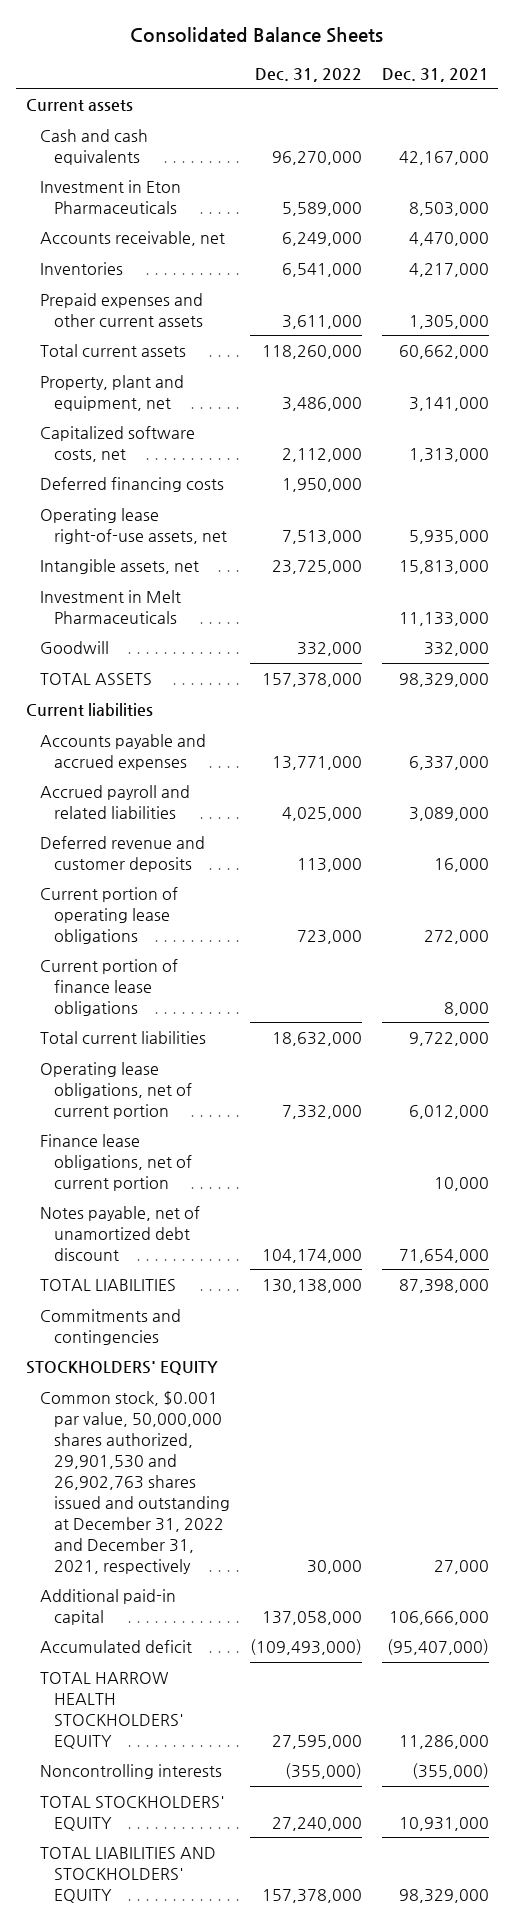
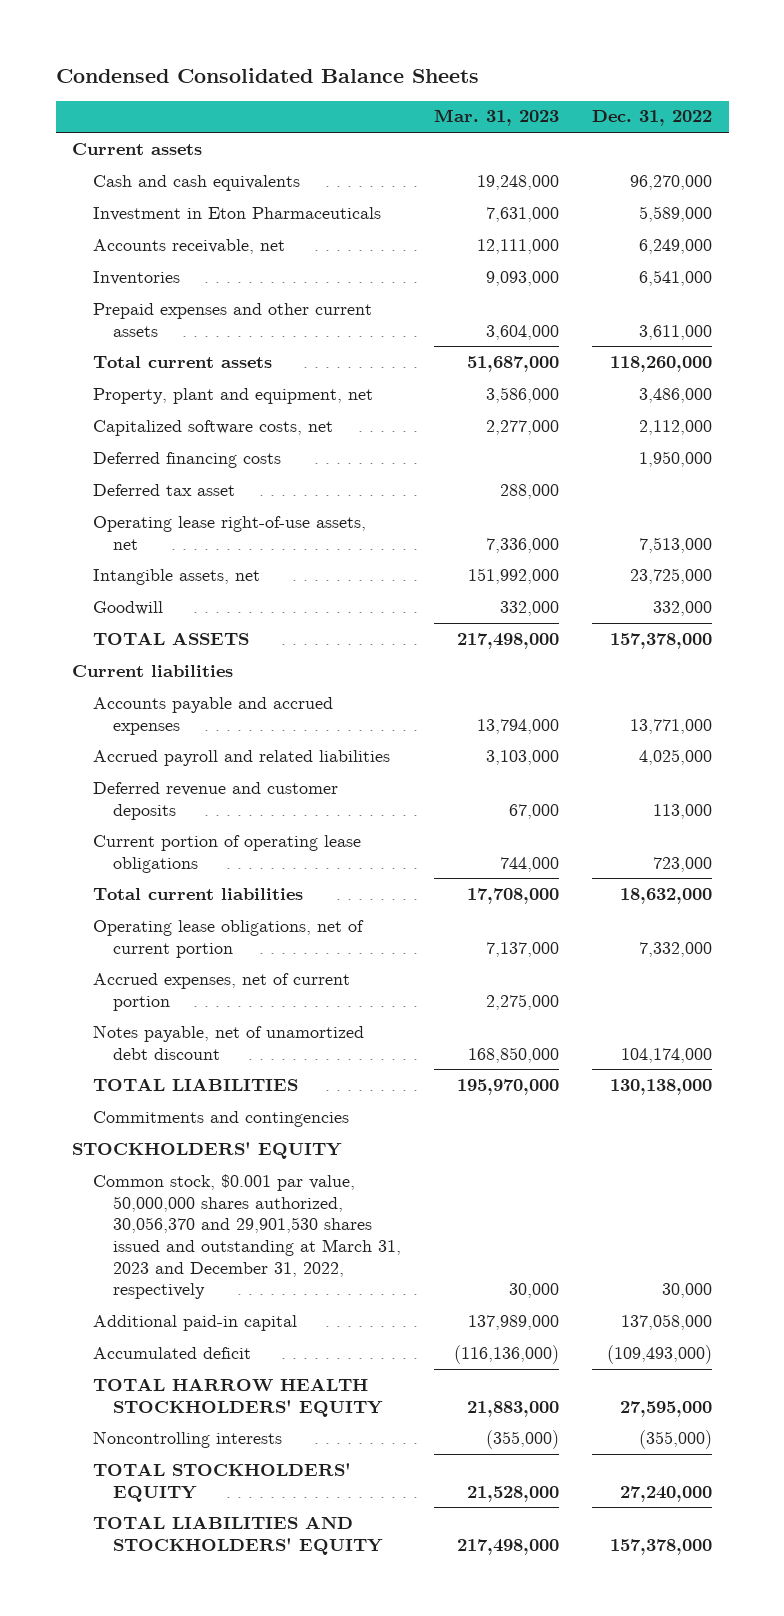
[130,27,384,44] Consolidated Balance Sheets -> [55,67,479,83] Condensed Consolidated Balance Sheets
[381,67,489,82] Dec. 31, 2021 -> none
none -> [434,109,560,127] Mar. 31, 2023
none -> [92,483,235,496] Deferred tax asset
[40,589,182,624] Investment in Melt Pharmaceuticals -> none
[40,958,179,1016] Current portion of finance lease obligations -> none
[40,1133,193,1191] Finance lease obligations, net of current portion -> none
none -> [92,972,350,1011] Accrued expenses, net of current portion
[40,1390,231,1574] Common stock, $0.001 par value, 50,000,000 shares authorized, 29,901,530 and 26,902,763 shares issued and outstanding at December 31, 2022 and December 31, 2021, respectively -> [92,1173,402,1300] Common stock, $0.001 par value, 50,000,000 shares authorized, 30,056,370 and 29,901,530 shares issued and outstanding at March 31, 2023 and December 31, 2022, respectively

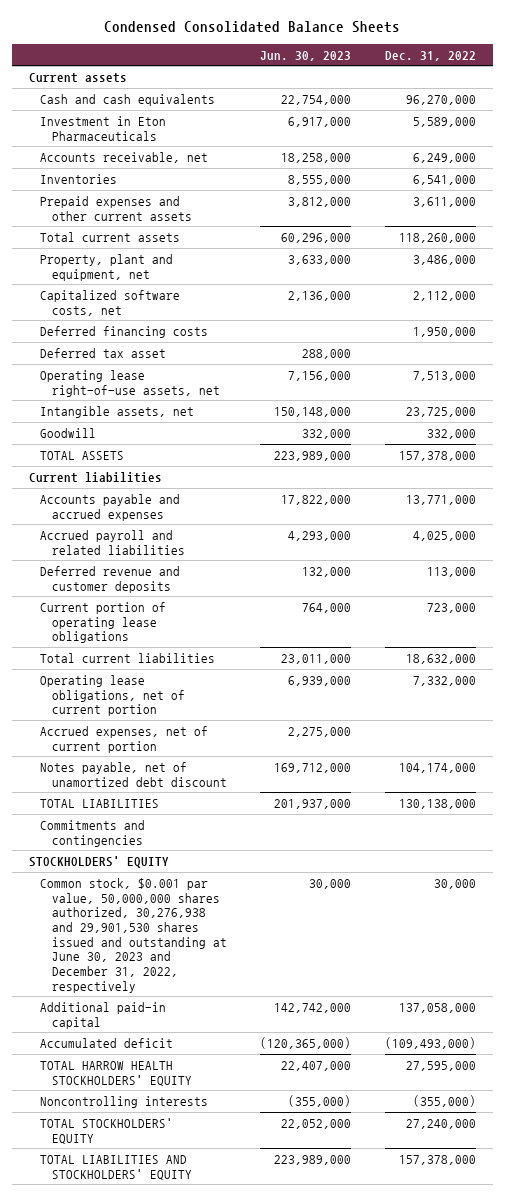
[434,109,560,127] Mar. 31, 2023 -> none
none -> [260,50,352,61] Jun. 30, 2023
[92,1173,402,1300] Common stock, $0.001 par value, 50,000,000 shares authorized, 30,056,370 and 29,901,530 shares issued and outstanding at March 31, 2023 and December 31, 2022, respectively -> [40,877,227,993] Common stock, $0.001 par value, 50,000,000 shares authorized, 30,276,938 and 29,901,530 shares issued and outstanding at June 30, 2023 and December 31, 2022, respectively

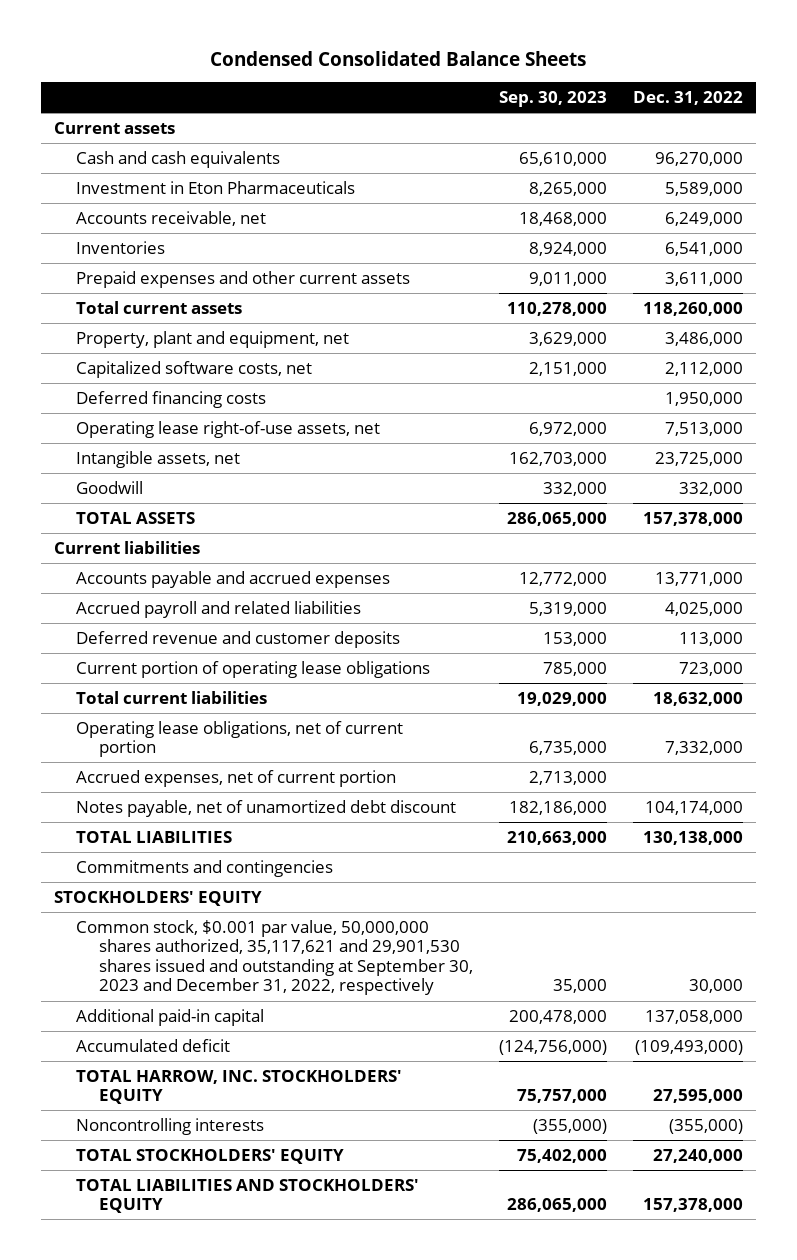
[260,50,352,61] Jun. 30, 2023 -> none
none -> [498,90,607,107] Sep. 30, 2023
[40,347,167,358] Deferred tax asset -> none
[40,877,227,993] Common stock, $0.001 par value, 50,000,000 shares authorized, 30,276,938 and 29,901,530 shares issued and outstanding at June 30, 2023 and December 31, 2022, respectively -> [76,919,473,996] Common stock, $0.001 par value, 50,000,000 shares authorized, 35,117,621 and 29,901,530 shares issued and outstanding at September 30, 2023 and December 31, 2022, respectively
[40,1060,192,1086] TOTAL HARROW HEALTH STOCKHOLDERS' EQUITY -> [76,1069,403,1105] TOTAL HARROW, INC. STOCKHOLDERS' EQUITY

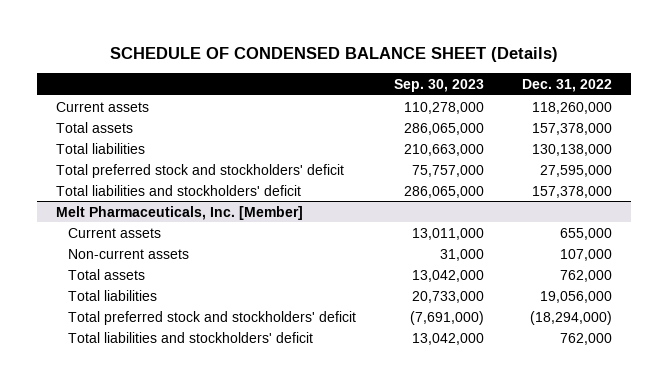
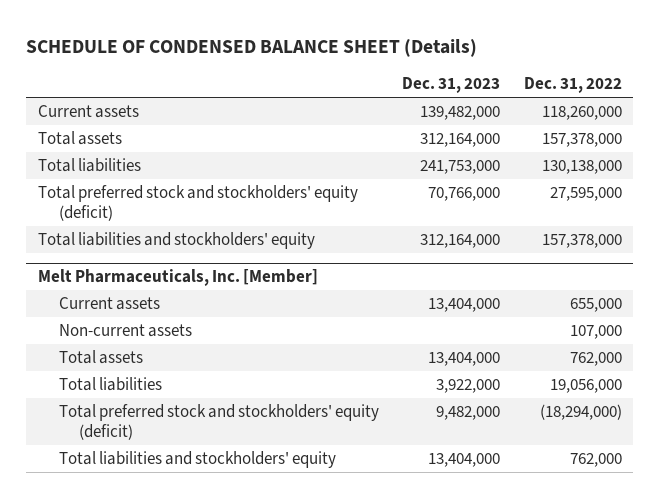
[394,79,485,93] Sep. 30, 2023 -> none
none -> [402,77,501,94] Dec. 31, 2023
[56,163,345,178] Total preferred stock and stockholders' deficit -> [38,185,359,222] Total preferred stock and stockholders' equity (deficit)
[56,184,302,196] Total liabilities and stockholders' deficit -> [38,232,316,250] Total liabilities and stockholders' equity
[68,310,357,325] Total preferred stock and stockholders' deficit -> [58,404,379,441] Total preferred stock and stockholders' equity (deficit)
[68,331,314,343] Total liabilities and stockholders' deficit -> [58,451,336,469] Total liabilities and stockholders' equity

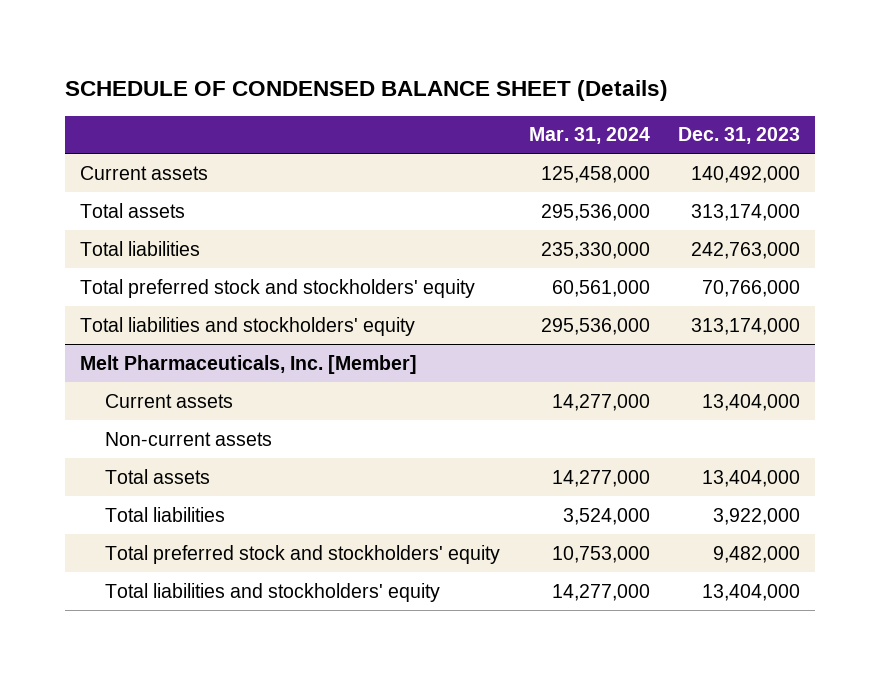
[523,77,622,94] Dec. 31, 2022 -> none
none -> [528,127,650,145] Mar. 31, 2024
[420,106,501,121] 139,482,000 -> [691,165,801,183] 140,492,000
[420,133,501,148] 312,164,000 -> [691,203,801,221] 313,174,000
[420,160,501,175] 241,753,000 -> [691,241,801,259] 242,763,000
[38,185,359,222] Total preferred stock and stockholders' equity (deficit) -> [79,278,475,298] Total preferred stock and stockholders' equity
[420,234,501,249] 312,164,000 -> [691,317,801,335] 313,174,000
[58,404,379,441] Total preferred stock and stockholders' equity (deficit) -> [104,544,500,564] Total preferred stock and stockholders' equity

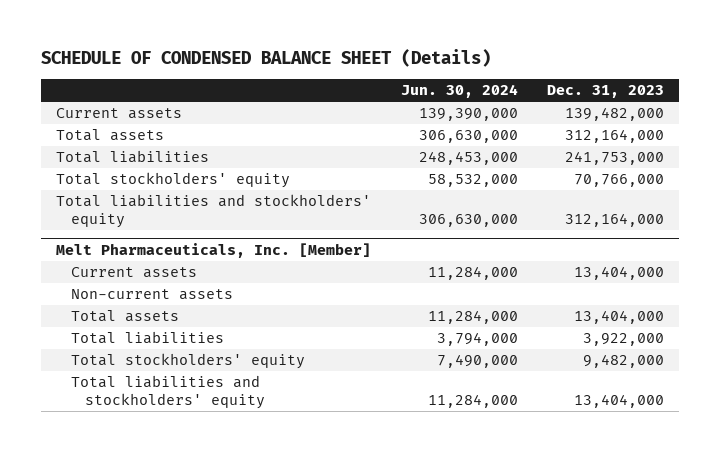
[528,127,650,145] Mar. 31, 2024 -> none
none -> [400,83,518,98] Jun. 30, 2024
[691,165,801,183] 140,492,000 -> [565,107,665,122] 139,482,000
[691,203,801,221] 313,174,000 -> [565,129,665,144] 312,164,000
[691,241,801,259] 242,763,000 -> [565,151,665,166] 241,753,000
[79,278,475,298] Total preferred stock and stockholders' equity -> [56,172,291,189] Total stockholders' equity
[691,317,801,335] 313,174,000 -> [565,212,665,227] 312,164,000
[104,544,500,564] Total preferred stock and stockholders' equity -> [70,353,305,370] Total stockholders' equity

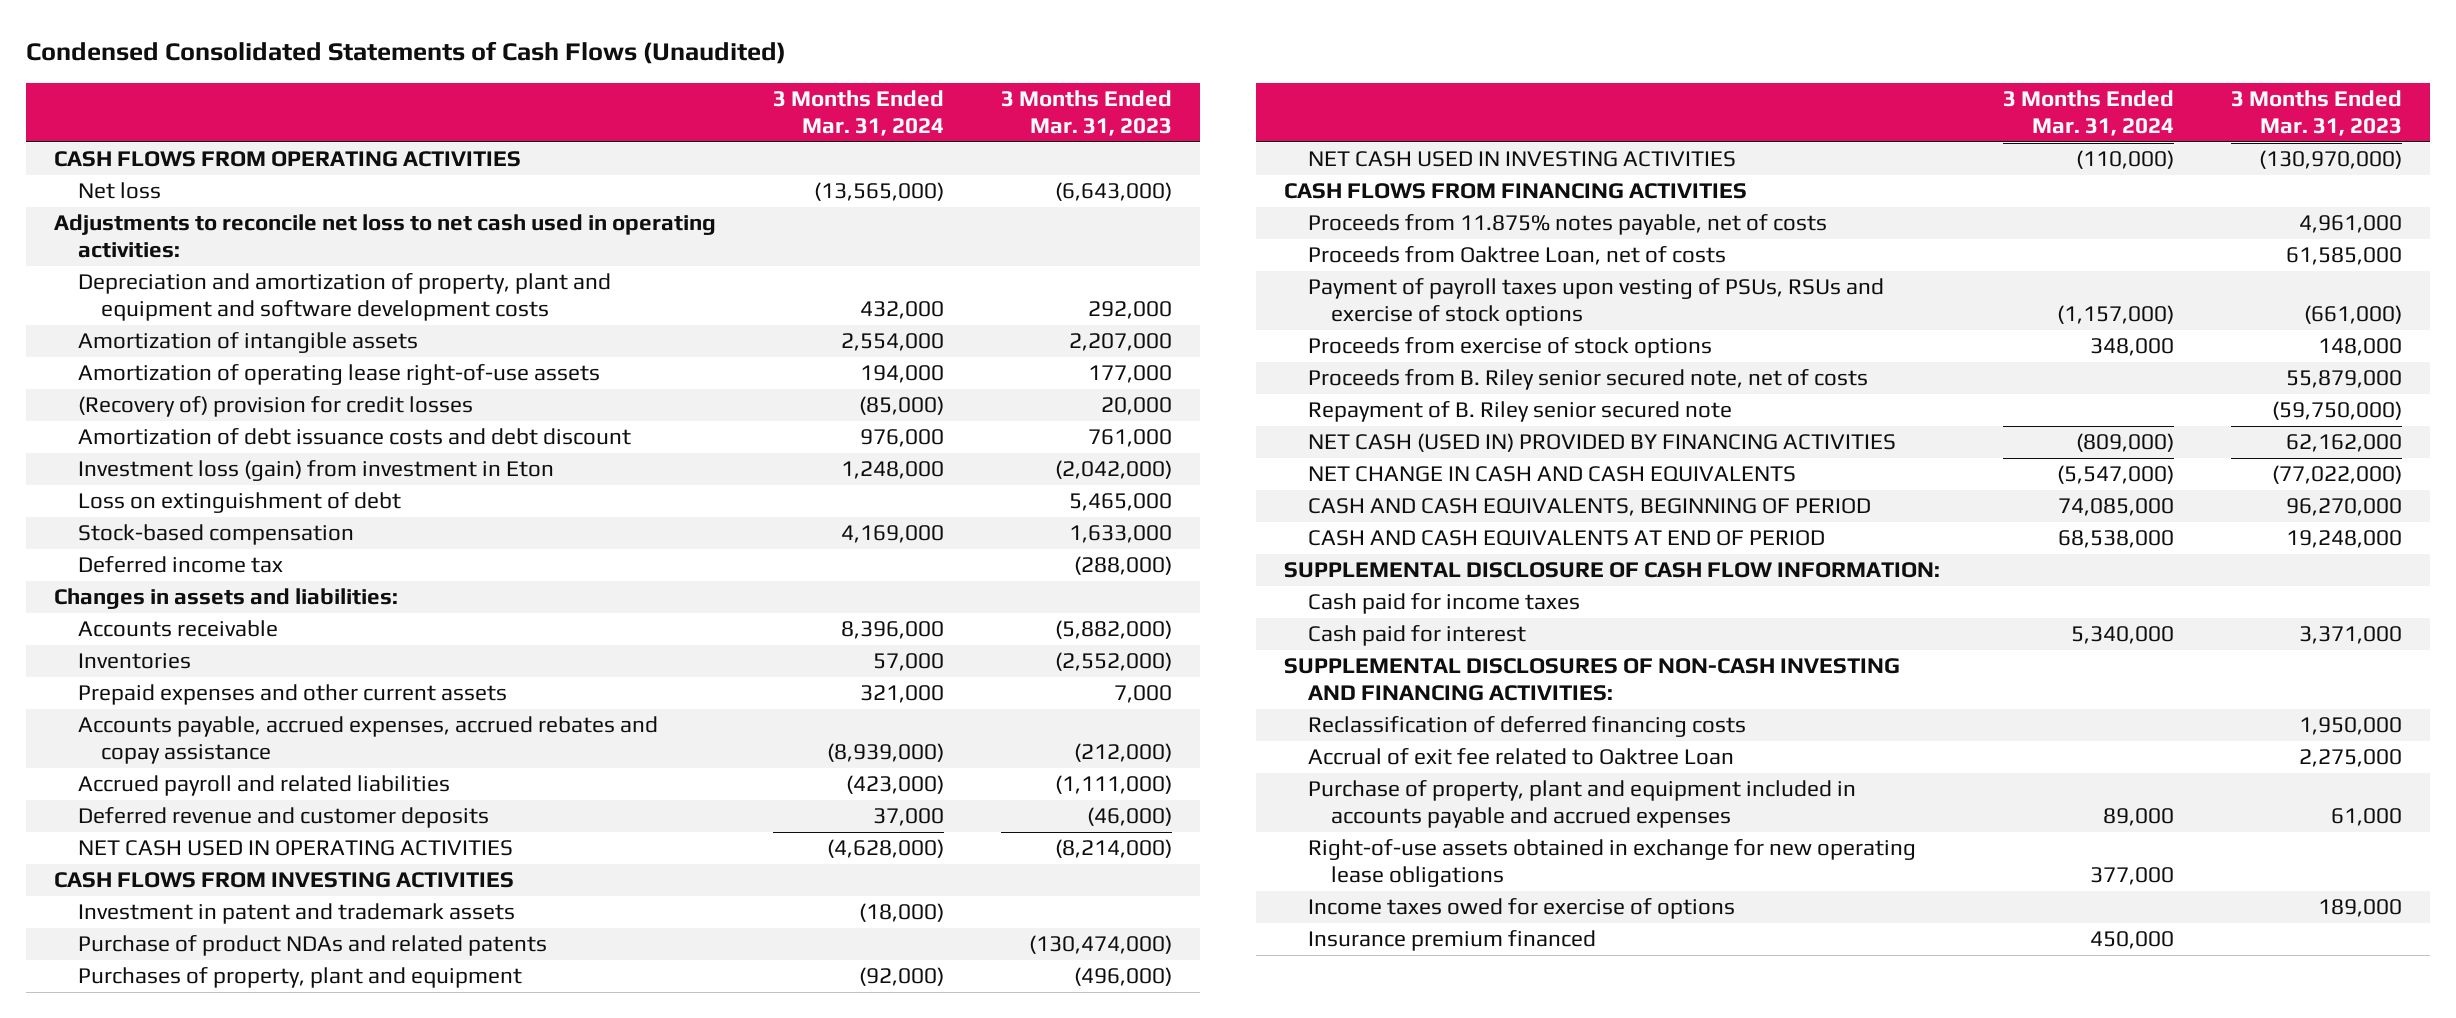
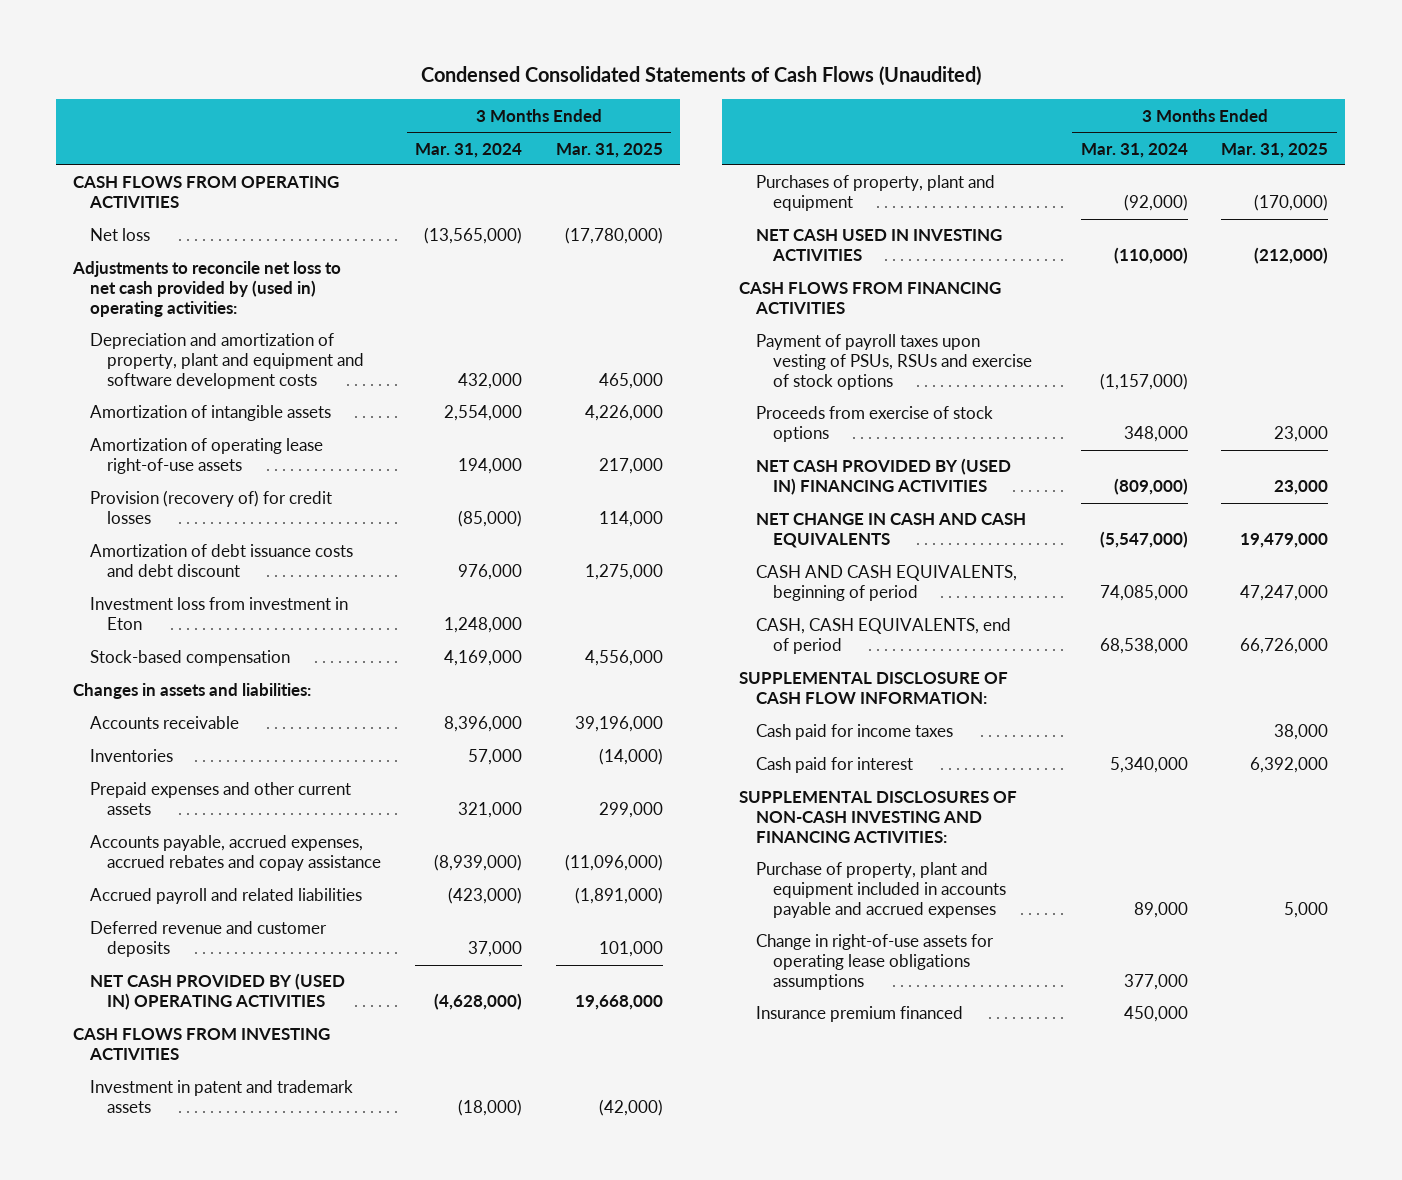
[1000,90,1172,136] 3 Months Ended Mar. 31, 2023 -> none
none -> [555,142,663,158] Mar. 31, 2025
[54,214,717,259] Adjustments to reconcile net loss to net cash used in operating activities: -> [72,261,342,317] Adjustments to reconcile net loss to net cash provided by (used in) operating activities:
[77,396,473,418] (Recovery of) provision for credit losses -> [90,490,333,525] Provision (recovery of) for credit losses
[77,492,401,514] Loss on extinguishment of debt -> none
[77,460,554,482] Investment loss (gain) from investment in Eton -> [90,597,349,631] Investment loss from investment in Eton
[77,556,283,574] Deferred income tax -> none
[77,840,513,857] NET CASH USED IN OPERATING ACTIVITIES -> [90,973,346,1011] NET CASH PROVIDED BY (USED IN) OPERATING ACTIVITIES
[77,935,547,957] Purchase of product NDAs and related patents -> none
[1307,214,1827,236] Proceeds from 11.875% notes payable, net of costs -> none
[1307,246,1726,266] Proceeds from Oaktree Loan, net of costs -> none
[1307,369,1868,391] Proceeds from B. Riley senior secured note, net of costs -> none
[1307,401,1732,423] Repayment of B. Riley senior secured note -> none
[1307,433,1896,453] NET CASH (USED IN) PROVIDED BY FINANCING ACTIVITIES -> [755,458,1011,496] NET CASH PROVIDED BY (USED IN) FINANCING ACTIVITIES
[1307,498,1871,517] CASH AND CASH EQUIVALENTS, BEGINNING OF PERIOD -> [755,565,1017,602] CASH AND CASH EQUIVALENTS, beginning of period
[1307,530,1825,547] CASH AND CASH EQUIVALENTS AT END OF PERIOD -> [755,618,1011,655] CASH, CASH EQUIVALENTS, end of period
[1307,716,1746,738] Reclassification of deferred financing costs -> none
[1307,748,1734,766] Accrual of exit fee related to Oaktree Loan -> none
[1307,898,1735,920] Income taxes owed for exercise of options -> none
[1307,839,1916,888] Right-of-use assets obtained in exchange for new operating lease obligations -> [755,934,994,990] Change in right-of-use assets for operating lease obligations assumptions

